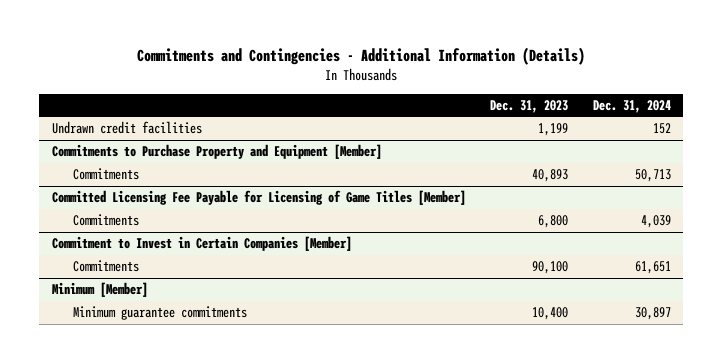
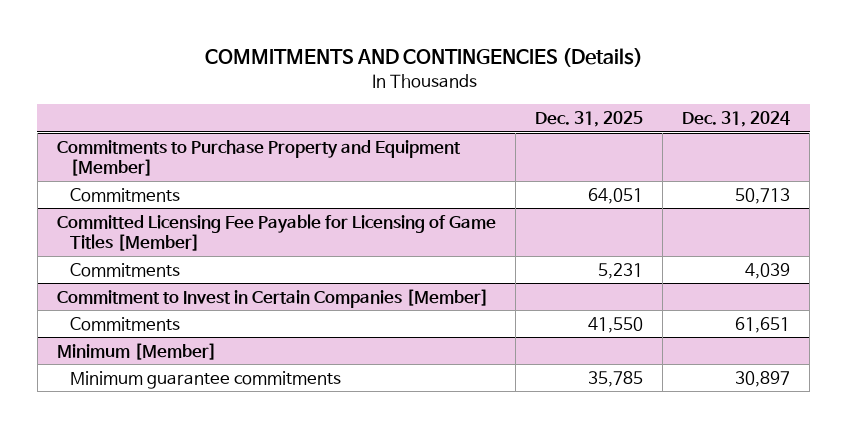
[137,46,586,65] Commitments and Contingencies - Additional Information (Details) -> [204,48,643,68] COMMITMENTS AND CONTINGENCIES (Details)
[490,99,569,113] Dec. 31, 2023 -> none
none -> [535,111,644,128] Dec. 31, 2025
[51,121,202,135] Undrawn credit facilities -> none

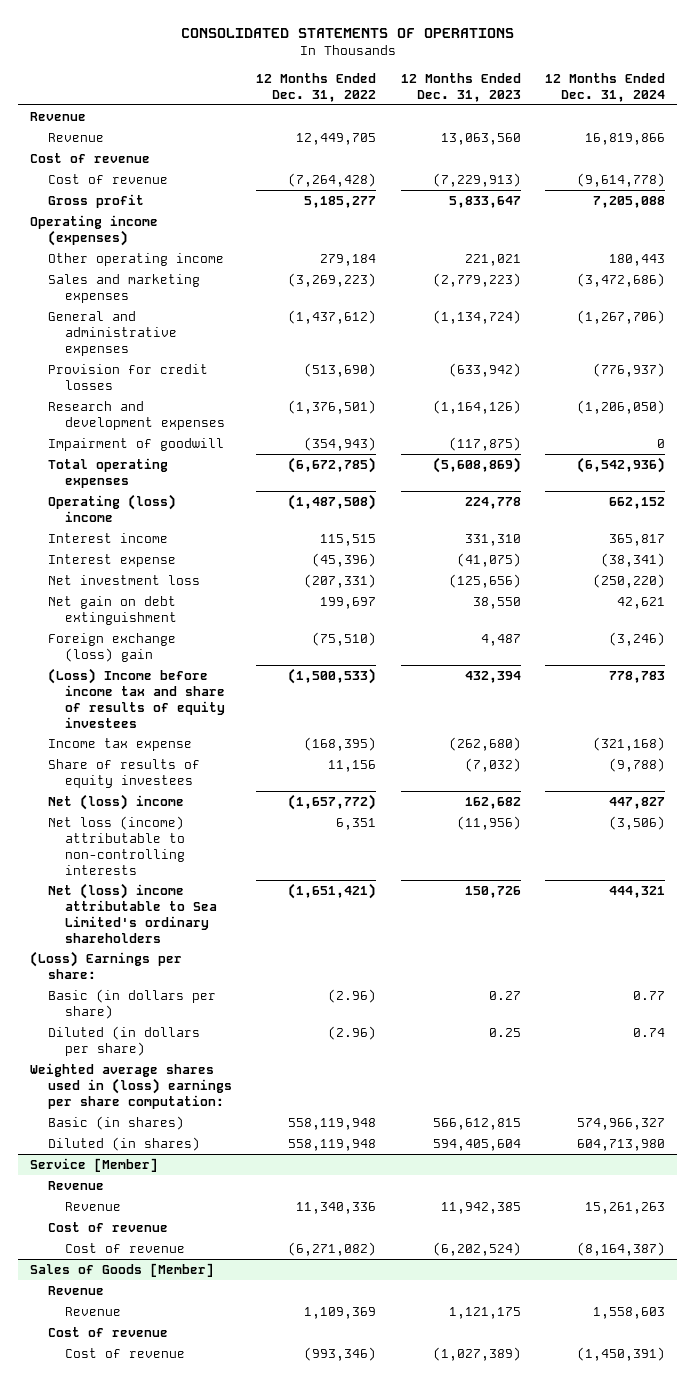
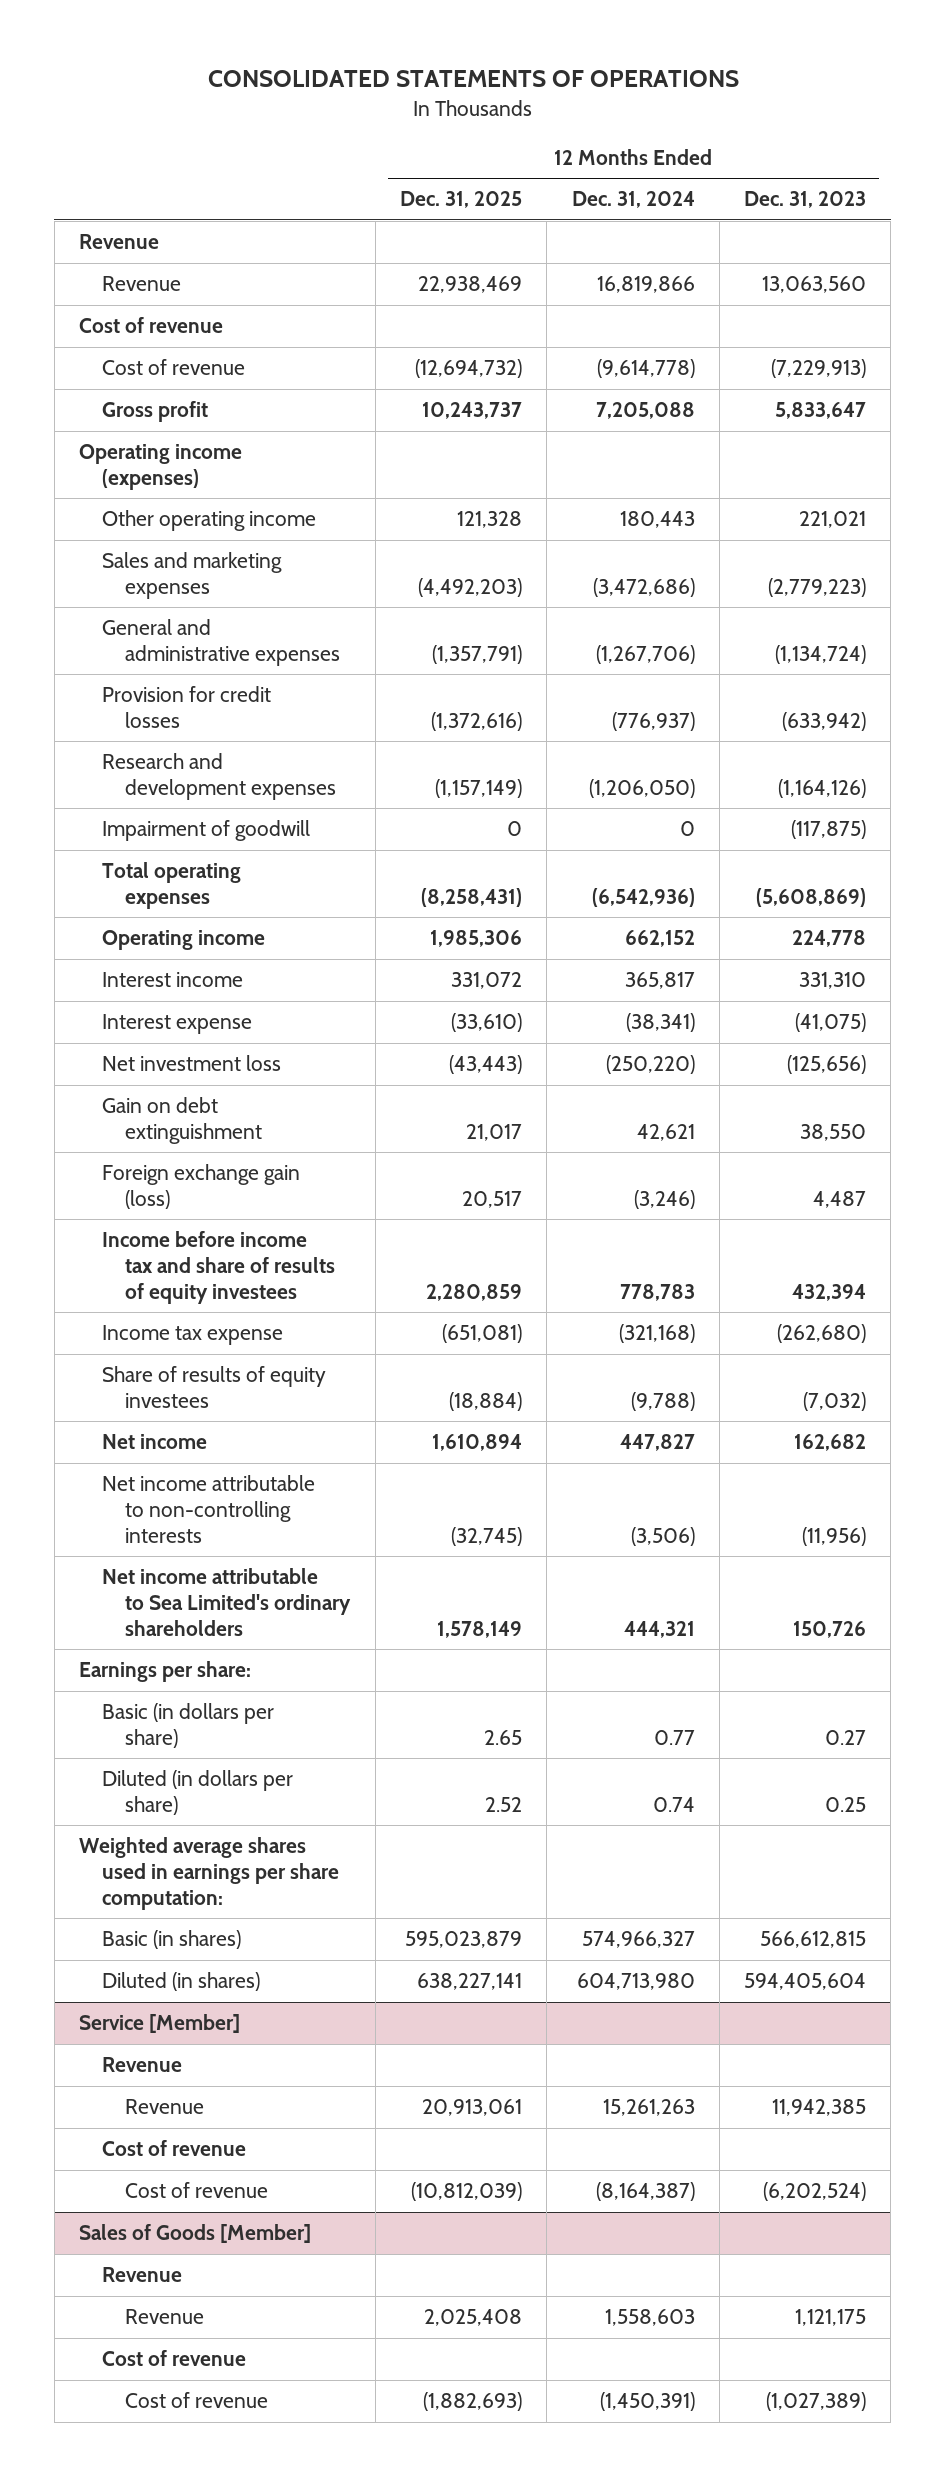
[256,73,377,103] 12 Months Ended Dec. 31, 2022 -> none
none -> [400,191,523,209] Dec. 31, 2025
[47,493,176,522] Operating (loss) income -> [102,930,266,951] Operating income
[47,595,178,625] Net gain on debt extinguishment -> [102,1097,263,1145] Gain on debt extinguishment
[47,632,176,662] Foreign exchange (loss) gain -> [102,1164,301,1210] Foreign exchange gain (loss)
[47,667,226,728] (Loss) Income before income tax and share of results of equity investees -> [102,1231,336,1305] Income before income tax and share of results of equity investees
[47,793,184,810] Net (loss) income -> [102,1434,208,1450] Net income
[47,815,186,875] Net loss (income) attributable to non-controlling interests -> [102,1475,316,1544] Net income attributable to non-controlling interests
[47,882,218,943] Net (loss) income attributable to Sea Limited's ordinary shareholders -> [102,1568,352,1637] Net income attributable to Sea Limited's ordinary shareholders
[30,950,183,979] (Loss) Earnings per share: -> [79,1661,252,1683] Earnings per share:
[30,1062,232,1109] Weighted average shares used in (loss) earnings per share computation: -> [79,1837,340,1911] Weighted average shares used in earnings per share computation:

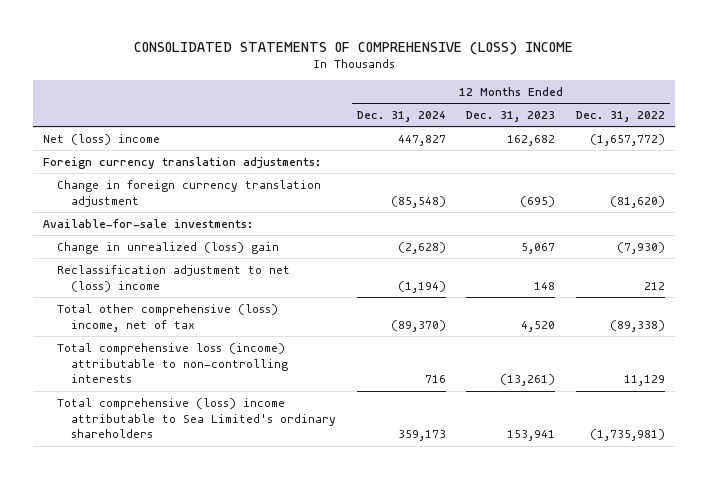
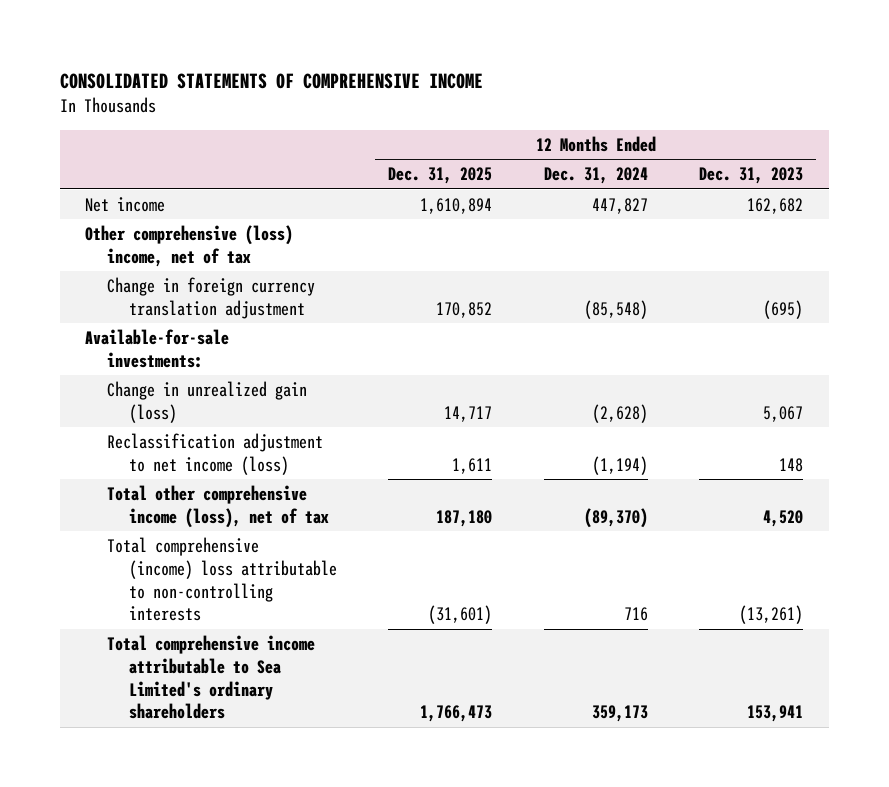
[133,41,573,55] CONSOLIDATED STATEMENTS OF COMPREHENSIVE (LOSS) INCOME -> [59,72,483,89] CONSOLIDATED STATEMENTS OF COMPREHENSIVE INCOME
[575,111,665,123] Dec. 31, 2022 -> none
none -> [388,167,493,185] Dec. 31, 2025
[42,156,321,169] Foreign currency translation adjustments: -> none
[42,133,160,145] Net (loss) income -> [85,197,166,213] Net income
none -> [85,225,294,267] Other comprehensive (loss) income, net of tax
[57,241,280,254] Change in unrealized (loss) gain -> [107,381,308,423] Change in unrealized gain (loss)
[57,264,291,292] Reclassification adjustment to net (loss) income -> [107,433,324,475] Reclassification adjustment to net income (loss)
[57,303,279,332] Total other comprehensive (loss) income, net of tax -> [107,485,329,528] Total other comprehensive income (loss), net of tax
[57,342,289,384] Total comprehensive loss (income) attributable to non-controlling interests -> [107,537,337,622] Total comprehensive (income) loss attributable to non-controlling interests
[57,397,337,439] Total comprehensive (loss) income attributable to Sea Limited's ordinary shareholders -> [107,635,316,720] Total comprehensive income attributable to Sea Limited's ordinary shareholders

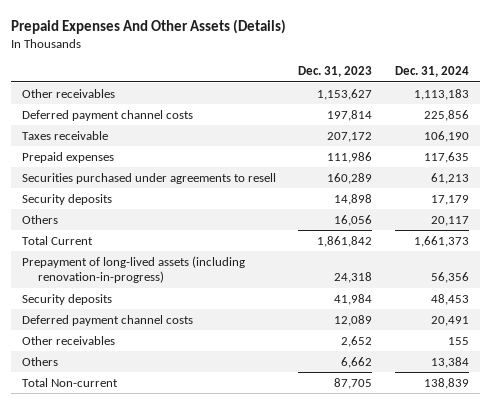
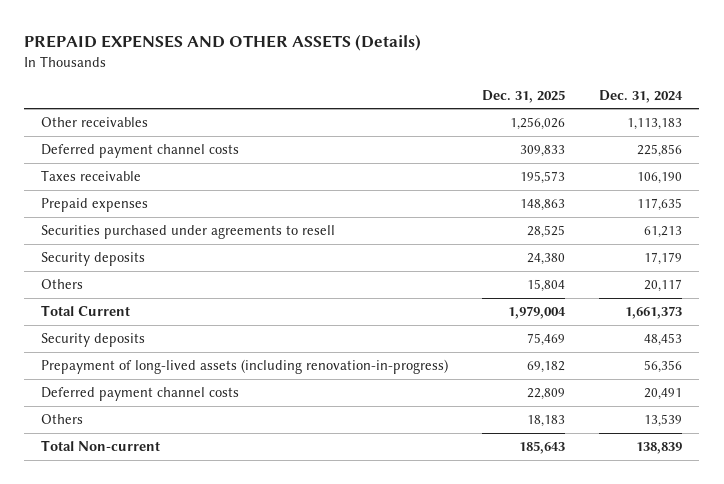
[11,18,287,34] Prepaid Expenses And Other Assets (Details) -> [24,34,422,52] PREPAID EXPENSES AND OTHER ASSETS (Details)
[298,66,373,78] Dec. 31, 2023 -> none
none -> [482,89,566,103] Dec. 31, 2025
[22,255,246,284] Prepayment of long-lived assets (including renovation-in-progress) -> [41,359,449,375] Prepayment of long-lived assets (including renovation-in-progress)
[22,335,116,345] Other receivables -> none
[430,356,469,368] 13,384 -> [644,414,683,428] 13,539

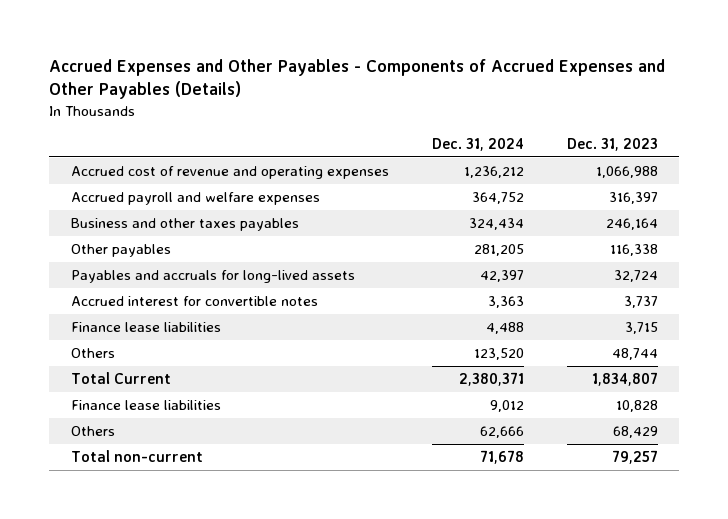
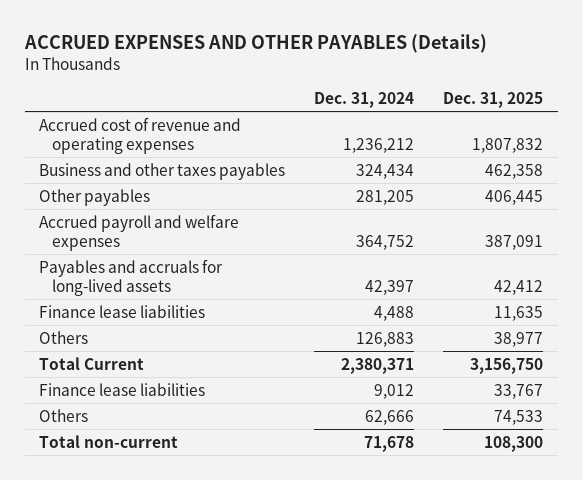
[49,59,666,100] Accrued Expenses and Other Payables - Components of Accrued Expenses and Other Payables (Details) -> [23,34,487,54] ACCRUED EXPENSES AND OTHER PAYABLES (Details)
[566,137,658,151] Dec. 31, 2023 -> none
none -> [443,91,544,108] Dec. 31, 2025
[70,192,320,206] Accrued payroll and welfare expenses -> [39,213,240,251] Accrued payroll and welfare expenses
[70,296,318,307] Accrued interest for convertible notes -> none
[473,348,524,361] 123,520 -> [356,331,415,347] 126,883

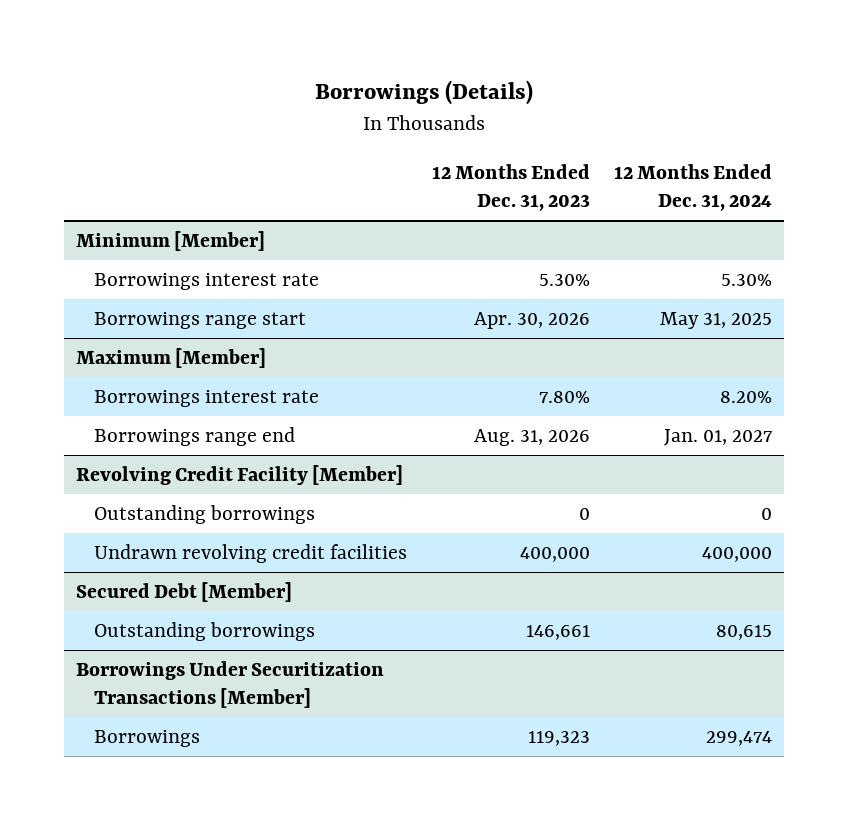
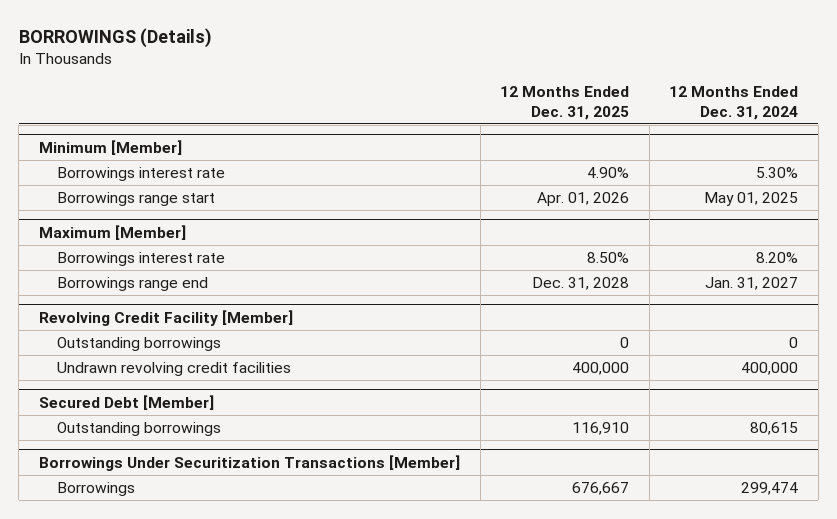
[315,80,534,106] Borrowings (Details) -> [18,27,212,48] BORROWINGS (Details)
[431,164,590,211] 12 Months Ended Dec. 31, 2023 -> none
none -> [500,86,630,120] 12 Months Ended Dec. 31, 2025
[660,312,773,330] May 31, 2025 -> [704,192,799,207] May 01, 2025
[664,429,773,447] Jan. 01, 2027 -> [705,277,799,291] Jan. 31, 2027

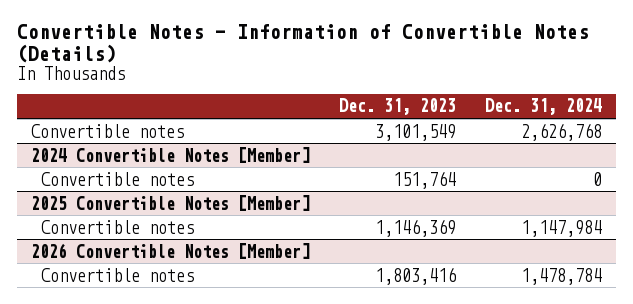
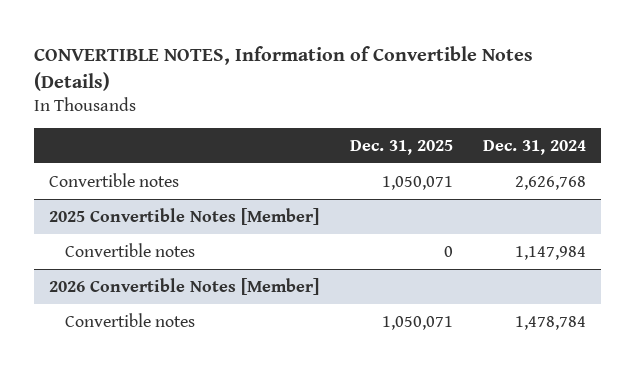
[17,23,590,63] Convertible Notes - Information of Convertible Notes (Details) -> [33,45,533,91] CONVERTIBLE NOTES, Information of Convertible Notes (Details)
[339,98,457,116] Dec. 31, 2023 -> none
none -> [349,139,453,155] Dec. 31, 2025
[31,146,311,163] 2024 Convertible Notes [Member] -> none
[41,171,195,186] Convertible notes -> none

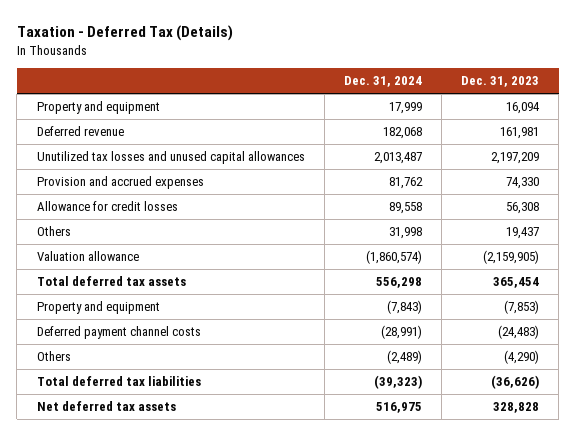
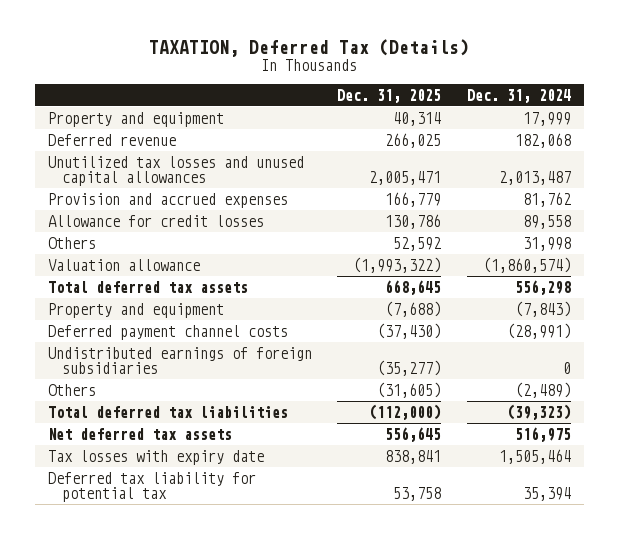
[16,25,233,42] Taxation - Deferred Tax (Details) -> [149,39,470,58] TAXATION, Deferred Tax (Details)
[461,76,540,88] Dec. 31, 2023 -> none
none -> [337,88,442,103] Dec. 31, 2025
none -> [47,346,312,374] Undistributed earnings of foreign subsidiaries
none -> [47,449,264,465] Tax losses with expiry date
none -> [47,471,256,502] Deferred tax liability for potential tax

